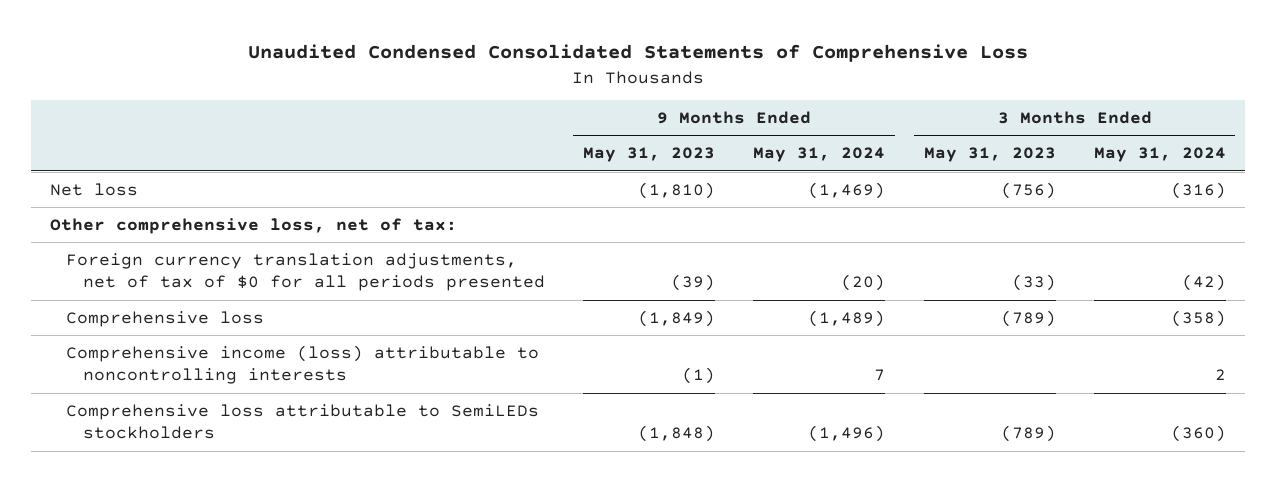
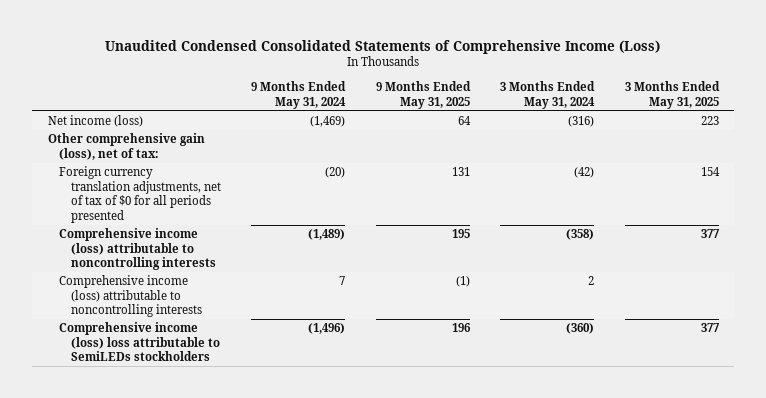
[247,44,1028,63] Unaudited Condensed Consolidated Statements of Comprehensive Loss -> [105,39,661,54] Unaudited Condensed Consolidated Statements of Comprehensive Income (Loss)
[583,147,716,163] May 31, 2023 -> none
[923,147,1056,163] May 31, 2023 -> none
none -> [375,81,471,109] 9 Months Ended May 31, 2025
none -> [624,81,720,109] 3 Months Ended May 31, 2025
[49,182,138,196] Net loss -> [47,115,143,128] Net income (loss)
[49,217,457,234] Other comprehensive loss, net of tax: -> [47,133,205,160] Other comprehensive gain (loss), net of tax:
[66,310,265,327] Comprehensive loss -> [59,228,216,271] Comprehensive income (loss) attributable to noncontrolling interests
[66,403,540,440] Comprehensive loss attributable to SemiLEDs stockholders -> [59,322,220,362] Comprehensive income (loss) loss attributable to SemiLEDs stockholders

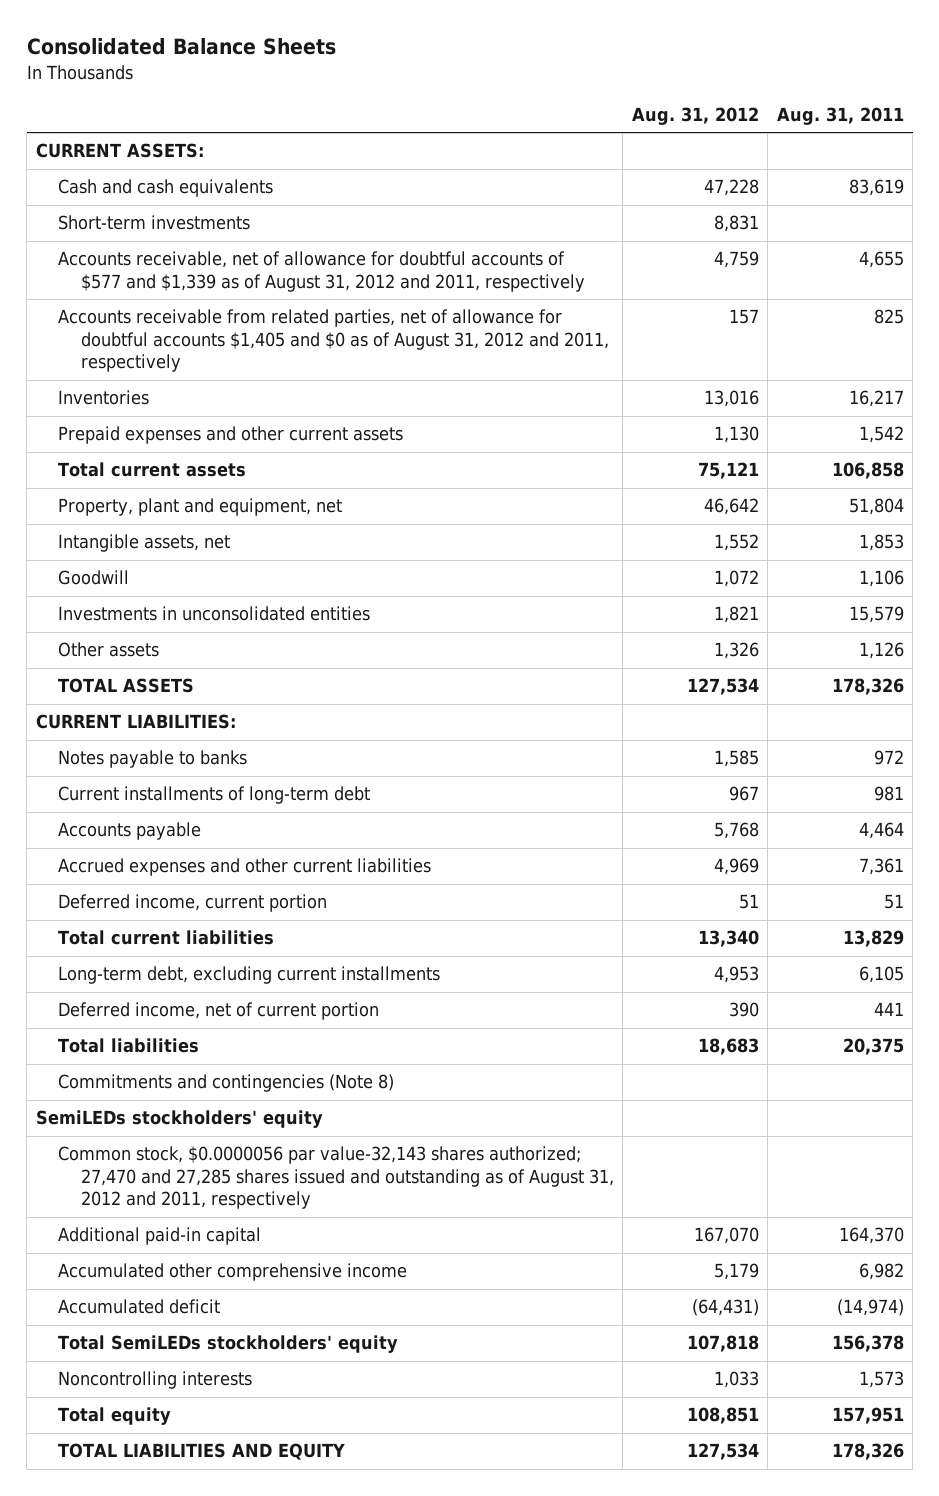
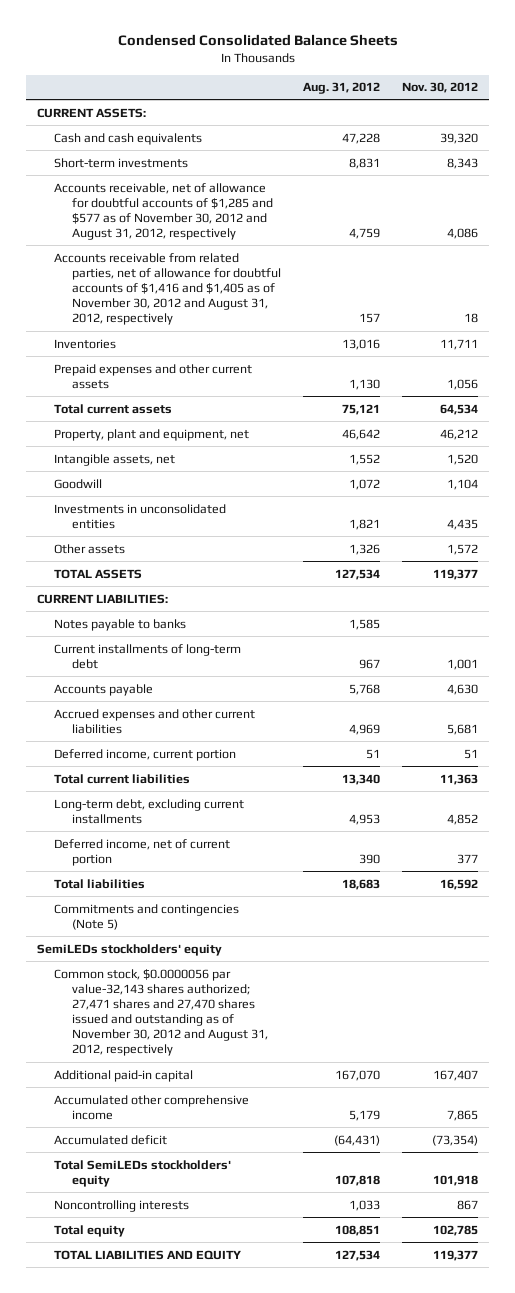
[26,38,336,56] Consolidated Balance Sheets -> [117,34,398,47] Condensed Consolidated Balance Sheets
[776,107,904,126] Aug. 31, 2011 -> none
none -> [402,82,479,94] Nov. 30, 2012
[58,251,585,292] Accounts receivable, net of allowance for doubtful accounts of $577 and $1,339 as of August 31, 2012 and 2011, respectively -> [54,182,273,241] Accounts receivable, net of allowance for doubtful accounts of $1,285 and $577 as of November 30, 2012 and August 31, 2012, respectively
[58,309,609,373] Accounts receivable from related parties, net of allowance for doubtful accounts $1,405 and $0 as of August 31, 2012 and 2011, respectively -> [54,252,281,326] Accounts receivable from related parties, net of allowance for doubtful accounts of $1,416 and $1,405 as of November 30, 2012 and August 31, 2012, respectively
[58,1074,395,1093] Commitments and contingencies (Note 8) -> [54,903,240,930] Commitments and contingencies (Note 5)
[58,1146,614,1210] Common stock, $0.0000056 par value-32,143 shares authorized; 27,470 and 27,285 shares issued and outstanding as of August 31, 2012 and 2011, respectively -> [54,968,268,1057] Common stock, $0.0000056 par value-32,143 shares authorized; 27,471 shares and 27,470 shares issued and outstanding as of November 30, 2012 and August 31, 2012, respectively

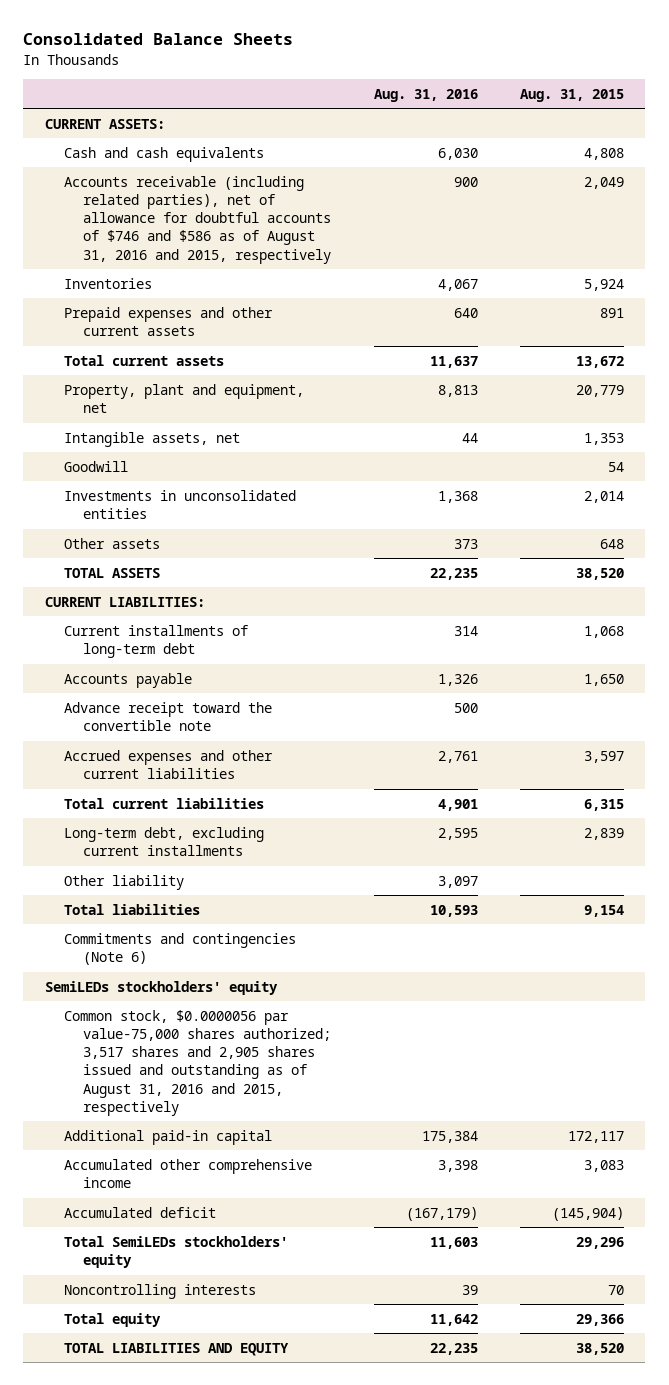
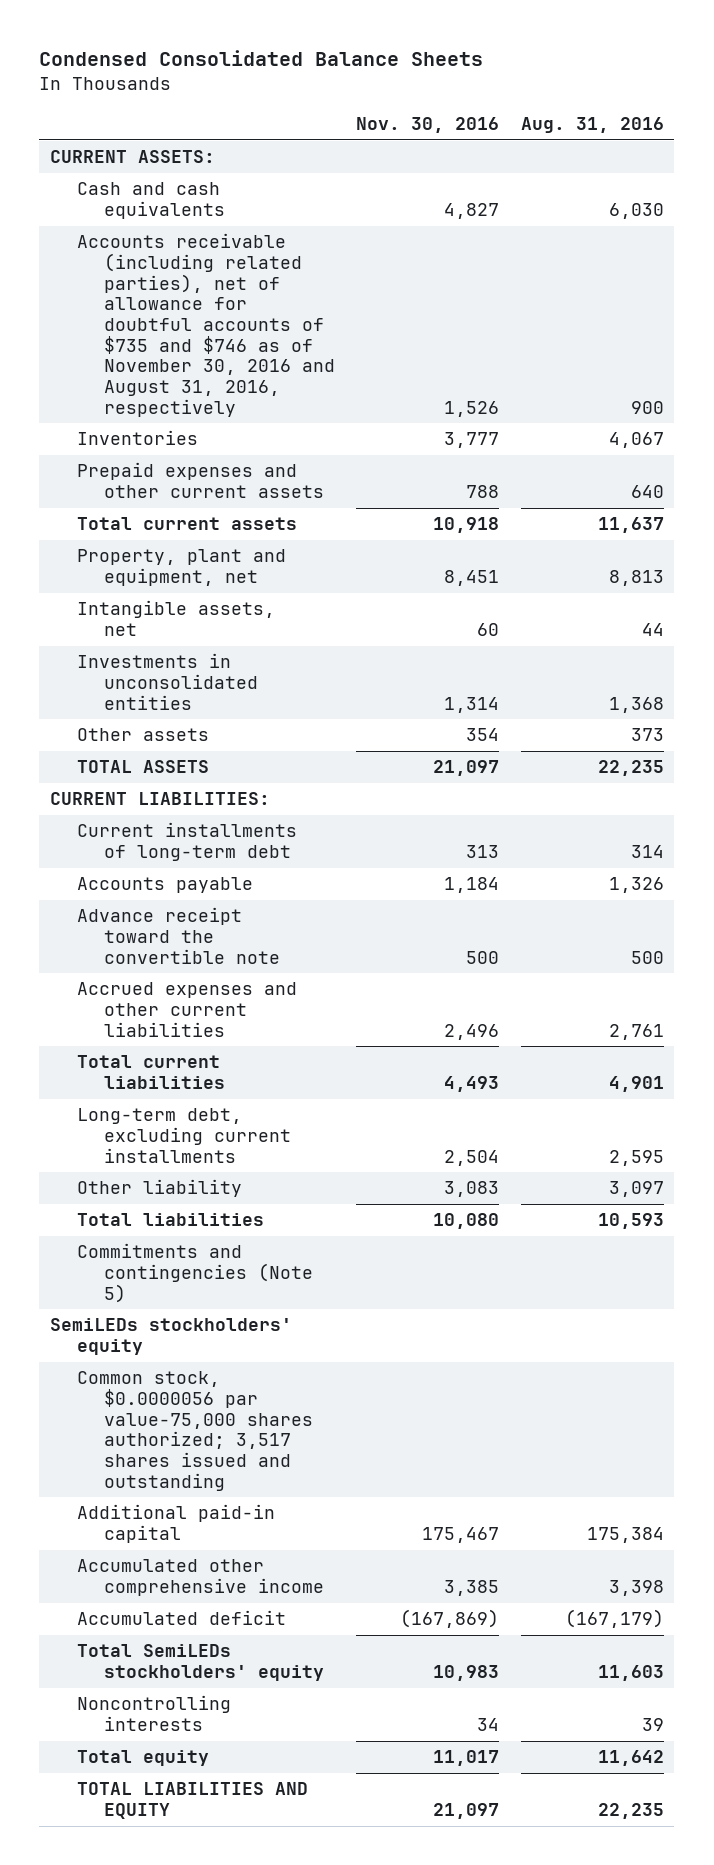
[23,33,294,46] Consolidated Balance Sheets -> [39,50,484,67] Condensed Consolidated Balance Sheets
[520,88,625,102] Aug. 31, 2015 -> none
none -> [356,117,500,134] Nov. 30, 2016
[63,175,332,264] Accounts receivable (including related parties), net of allowance for doubtful accounts of $746 and $586 as of August 31, 2016 and 2015, respectively -> [76,233,335,417] Accounts receivable (including related parties), net of allowance for doubtful accounts of $735 and $746 as of November 30, 2016 and August 31, 2016, respectively
[63,460,128,472] Goodwill -> none
[63,932,296,966] Commitments and contingencies (Note 6) -> [76,1243,313,1303] Commitments and contingencies (Note 5)
[63,1009,332,1116] Common stock, $0.0000056 par value-75,000 shares authorized; 3,517 shares and 2,905 shares issued and outstanding as of August 31, 2016 and 2015, respectively -> [76,1371,313,1491] Common stock, $0.0000056 par value-75,000 shares authorized; 3,517 shares issued and outstanding

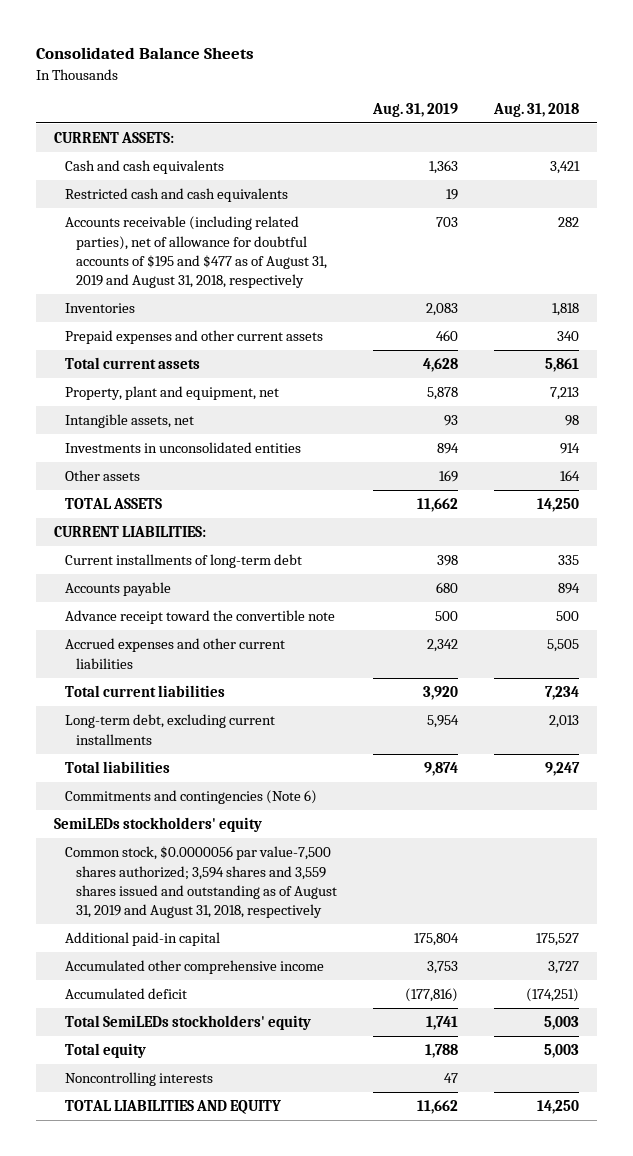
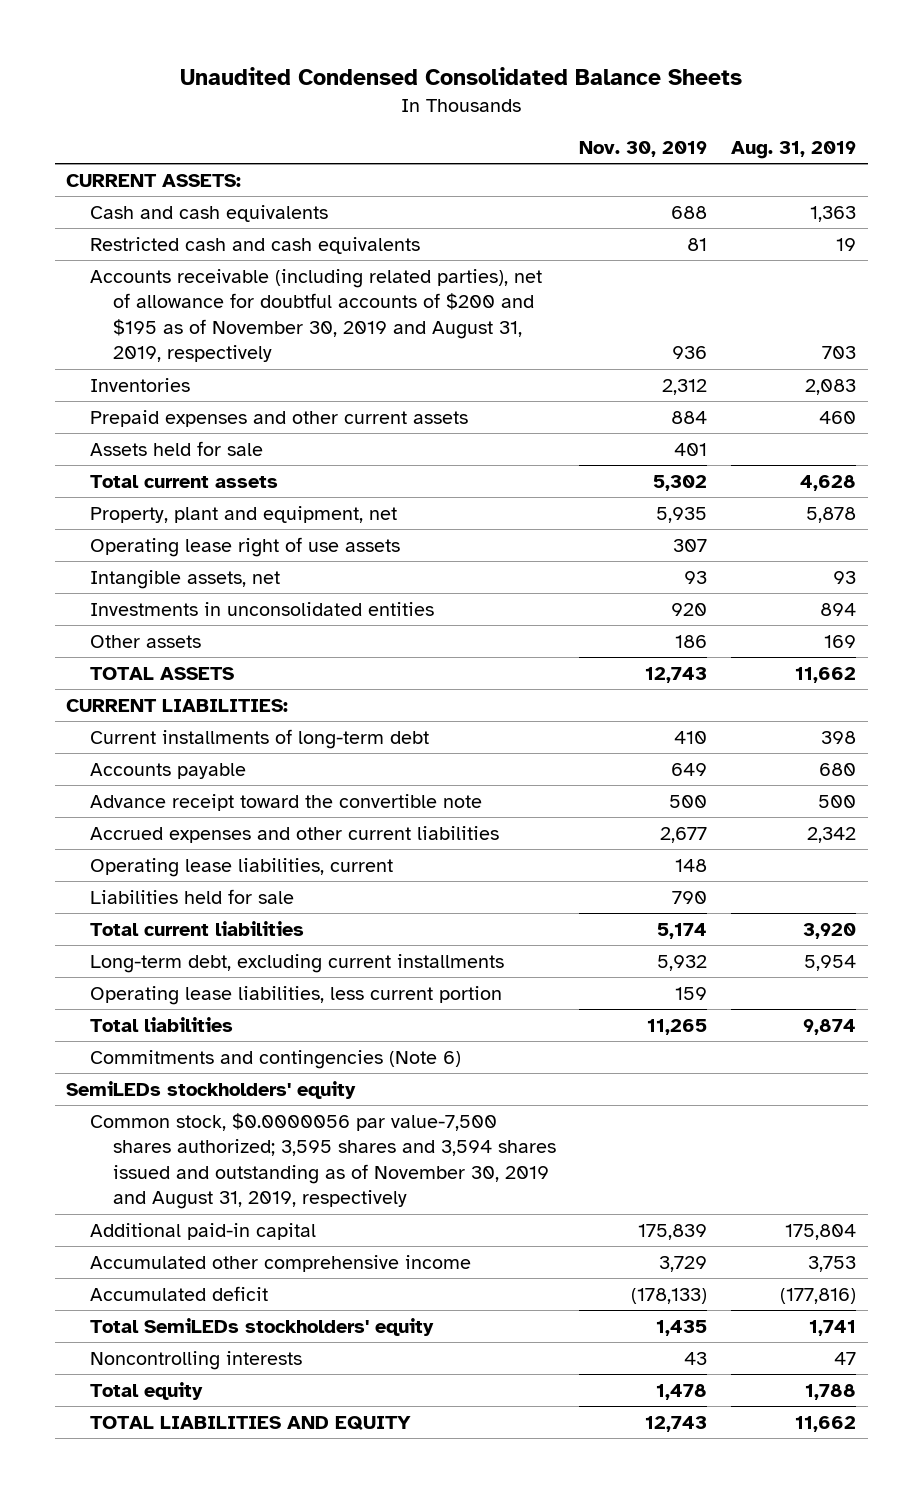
[36,47,255,60] Consolidated Balance Sheets -> [180,67,743,86] Unaudited Condensed Consolidated Balance Sheets
[492,102,579,117] Aug. 31, 2018 -> none
none -> [579,141,708,158] Nov. 30, 2019
[64,216,327,289] Accounts receivable (including related parties), net of allowance for doubtful accounts of $195 and $477 as of August 31, 2019 and August 31, 2018, respectively -> [89,268,542,363] Accounts receivable (including related parties), net of allowance for doubtful accounts of $200 and $195 as of November 30, 2019 and August 31, 2019, respectively
none -> [89,440,263,456] Assets held for sale
none -> [89,536,400,557] Operating lease right of use assets
none -> [89,857,393,877] Operating lease liabilities, current
none -> [89,888,294,904] Liabilities held for sale
none -> [89,985,502,1005] Operating lease liabilities, less current portion
[64,846,337,919] Common stock, $0.0000056 par value-7,500 shares authorized; 3,594 shares and 3,559 shares issued and outstanding as of August 31, 2019 and August 31, 2018, respectively -> [89,1112,556,1210] Common stock, $0.0000056 par value-7,500 shares authorized; 3,595 shares and 3,594 shares issued and outstanding as of November 30, 2019 and August 31, 2019, respectively
[64,1043,146,1059] Total equity -> [89,1381,203,1400] Total equity

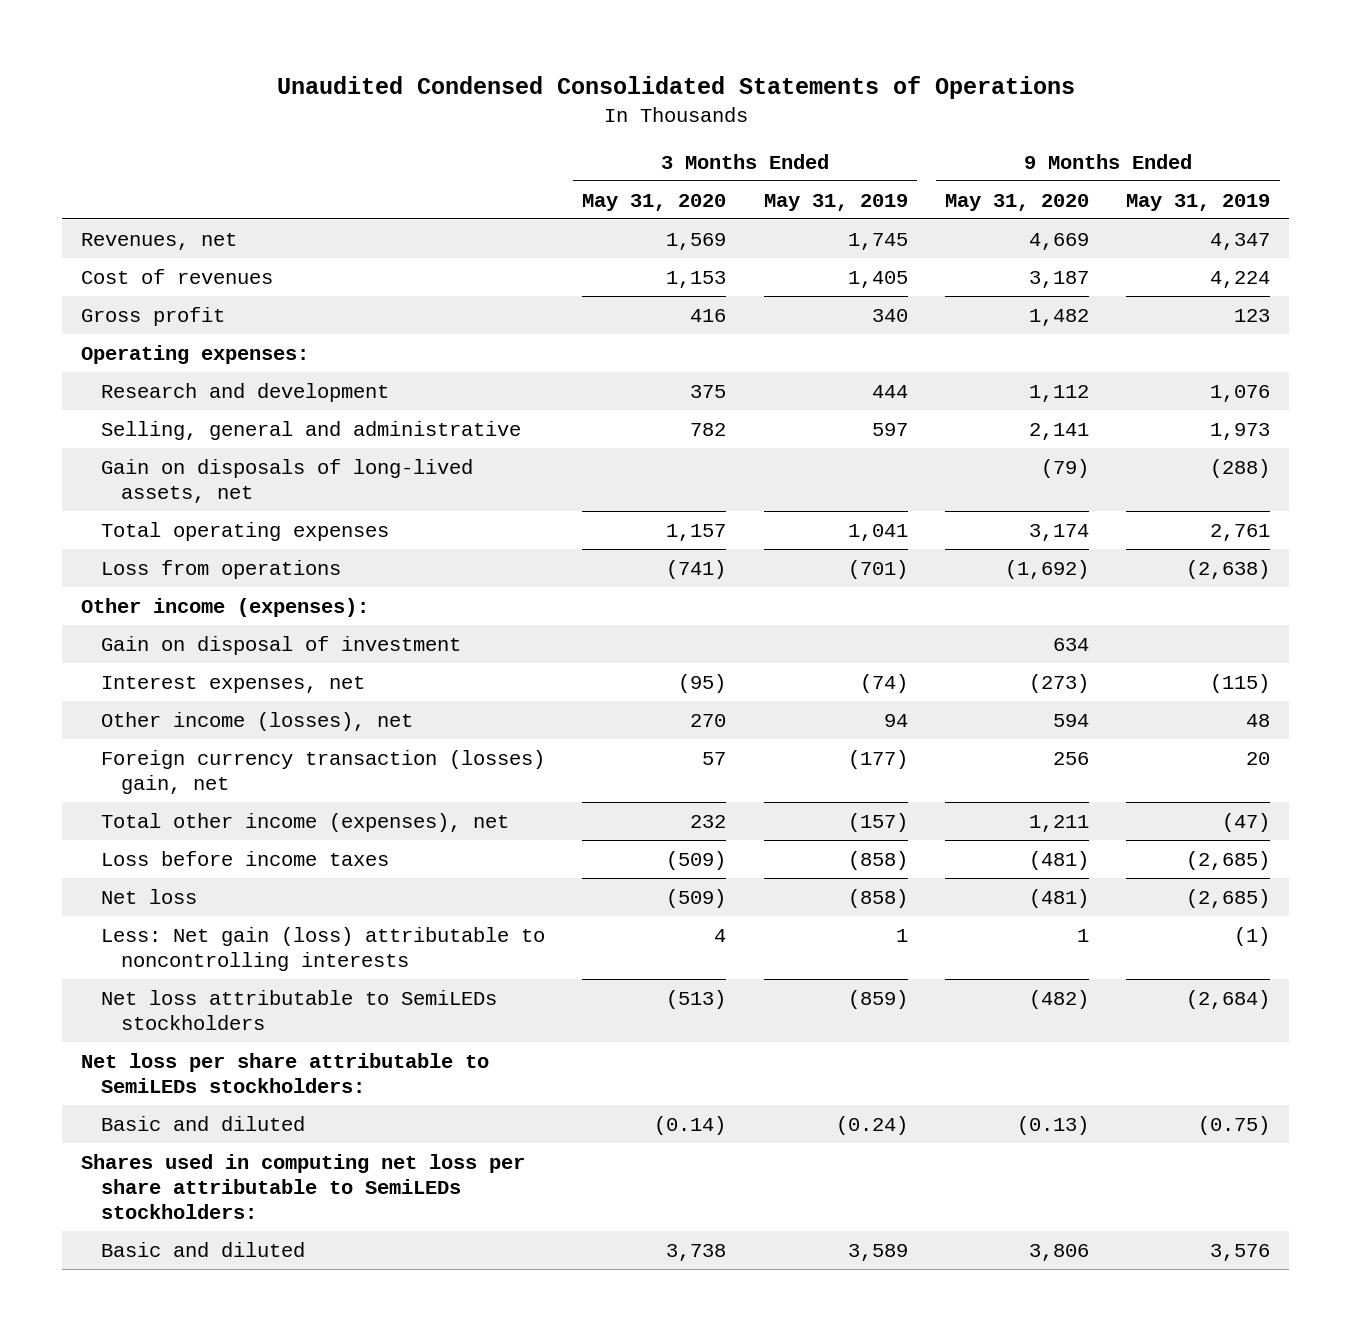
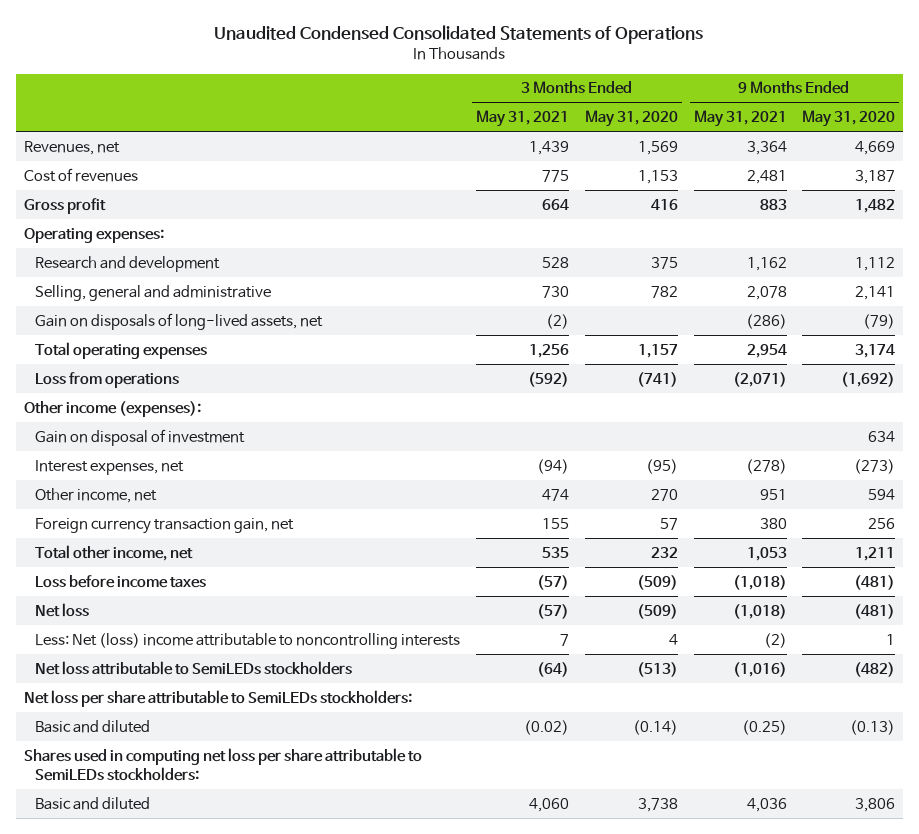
[763,193,908,211] May 31, 2019 -> none
[1126,193,1271,211] May 31, 2019 -> none
none -> [476,110,570,128] May 31, 2021
none -> [693,110,787,128] May 31, 2021
[101,711,414,731] Other income (losses), net -> [35,487,158,503] Other income, net
[101,749,546,794] Foreign currency transaction (losses) gain, net -> [35,517,295,534] Foreign currency transaction gain, net
[101,812,510,832] Total other income (expenses), net -> [35,544,194,561] Total other income, net
[101,926,546,971] Less: Net gain (loss) attributable to noncontrolling interests -> [35,632,461,649] Less: Net (loss) income attributable to noncontrolling interests

